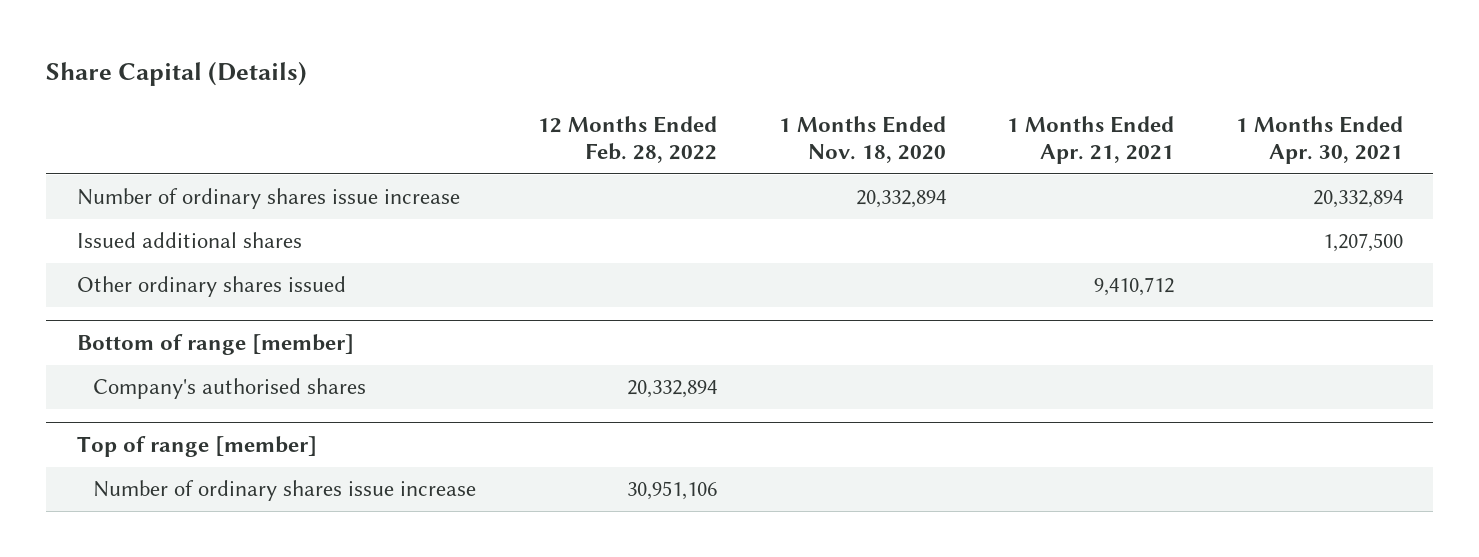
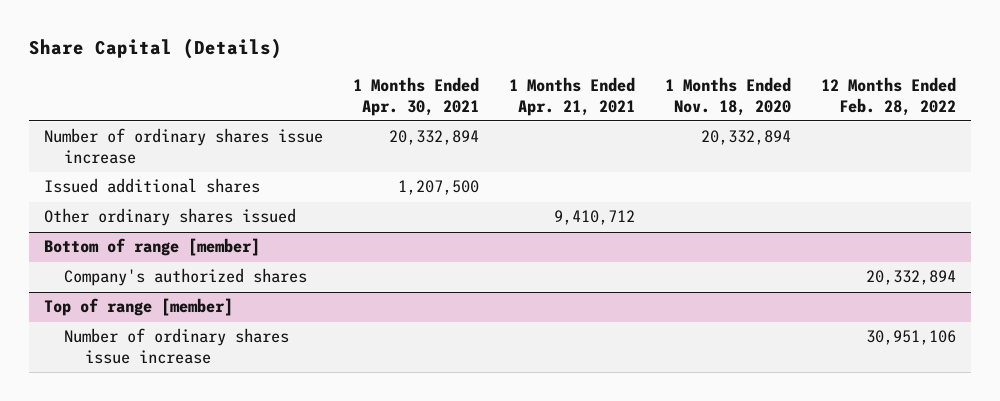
[93,378,367,400] Company's authorised shares -> [64,268,308,287] Company's authorized shares

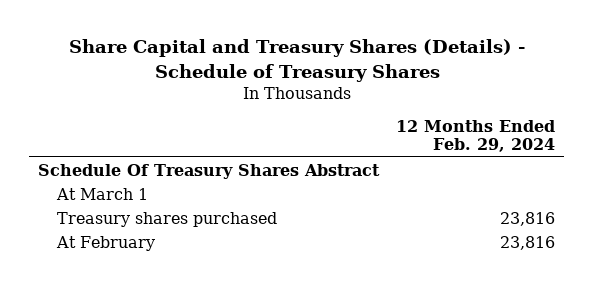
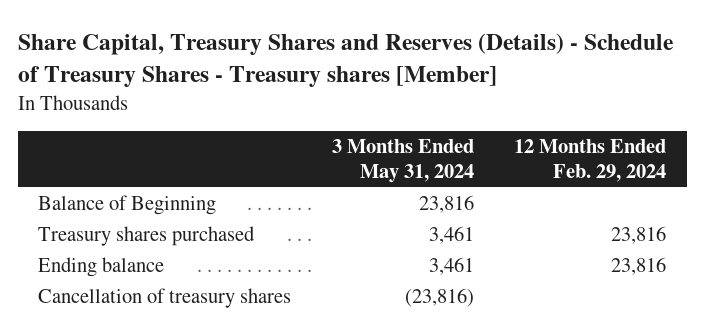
[68,39,525,82] Share Capital and Treasury Shares (Details) - Schedule of Treasury Shares -> [18,33,675,88] Share Capital, Treasury Shares and Reserves (Details) - Schedule of Treasury Shares - Treasury shares [Member]
none -> [331,139,474,183] 3 Months Ended May 31, 2024
[37,163,380,179] Schedule Of Treasury Shares Abstract -> none
[55,187,148,200] At March 1 -> [38,195,217,216] Balance of Beginning
[55,235,155,251] At February -> [38,257,165,278] Ending balance
none -> [38,288,292,309] Cancellation of treasury shares

